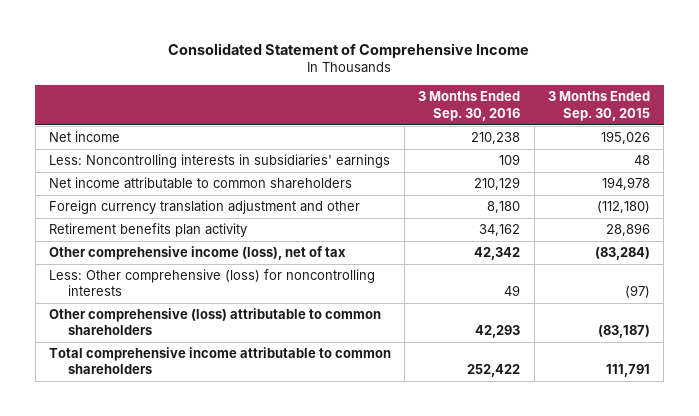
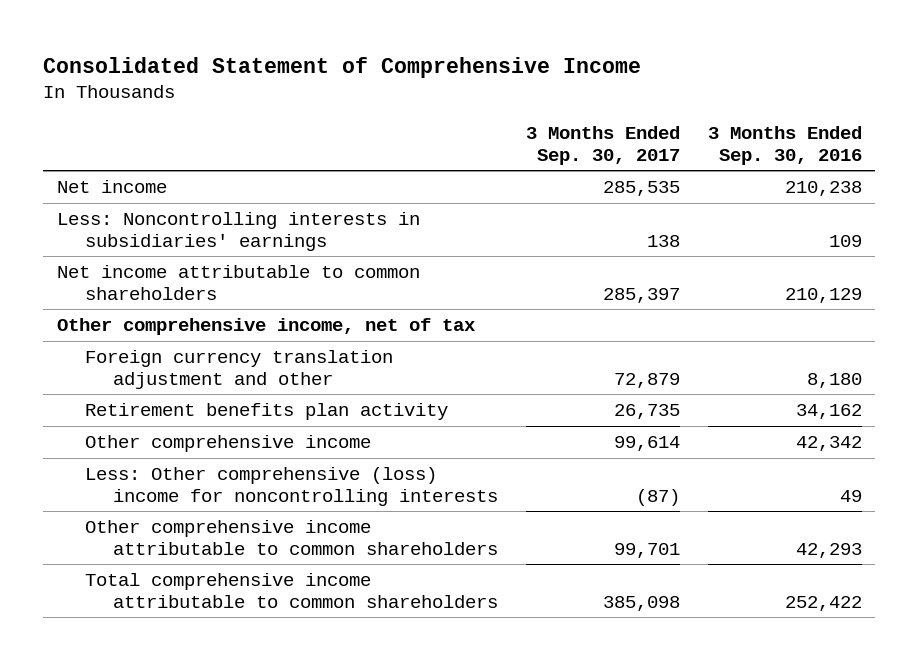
[547,91,650,121] 3 Months Ended Sep. 30, 2015 -> none
none -> [525,125,680,165] 3 Months Ended Sep. 30, 2017
none -> [57,317,476,335] Other comprehensive income, net of tax
[49,246,347,261] Other comprehensive income (loss), net of tax -> [85,434,372,452] Other comprehensive income
[49,269,376,297] Less: Other comprehensive (loss) for noncontrolling interests -> [85,466,499,506] Less: Other comprehensive (loss) income for noncontrolling interests
[49,308,382,336] Other comprehensive (loss) attributable to common shareholders -> [85,519,499,555] Other comprehensive income attributable to common shareholders

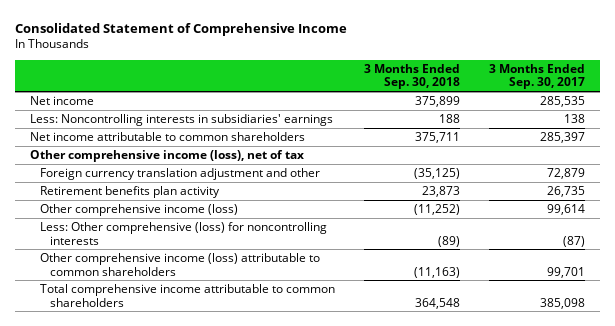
[707,125,862,165] 3 Months Ended Sep. 30, 2016 -> none
none -> [364,63,461,90] 3 Months Ended Sep. 30, 2018
[57,317,476,335] Other comprehensive income, net of tax -> [29,149,304,162] Other comprehensive income (loss), net of tax
[85,434,372,452] Other comprehensive income -> [40,203,239,216] Other comprehensive income (loss)
[85,466,499,506] Less: Other comprehensive (loss) income for noncontrolling interests -> [40,221,328,245] Less: Other comprehensive (loss) for noncontrolling interests
[85,519,499,555] Other comprehensive income attributable to common shareholders -> [40,252,321,276] Other comprehensive income (loss) attributable to common shareholders

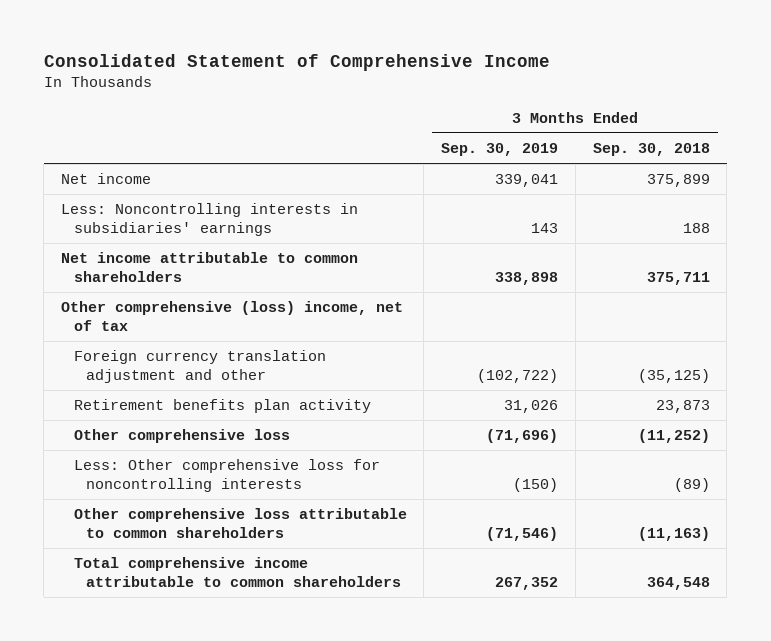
[489,63,586,90] 3 Months Ended Sep. 30, 2017 -> none
none -> [441,142,559,156] Sep. 30, 2019
[29,149,304,162] Other comprehensive income (loss), net of tax -> [60,301,403,331] Other comprehensive (loss) income, net of tax
[40,203,239,216] Other comprehensive income (loss) -> [73,429,290,444] Other comprehensive loss
[40,221,328,245] Less: Other comprehensive (loss) for noncontrolling interests -> [73,459,380,492] Less: Other comprehensive loss for noncontrolling interests
[40,252,321,276] Other comprehensive income (loss) attributable to common shareholders -> [73,508,407,538] Other comprehensive loss attributable to common shareholders

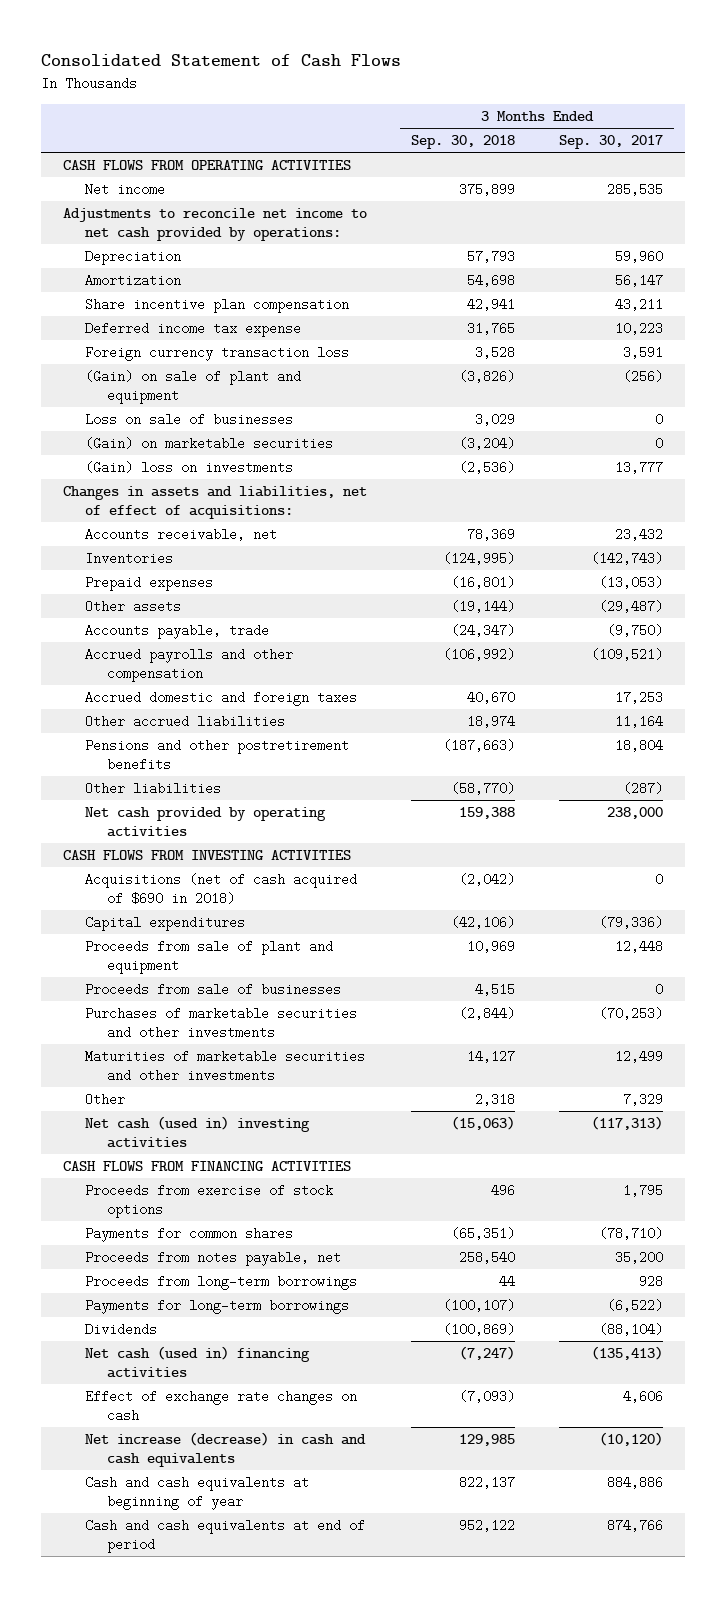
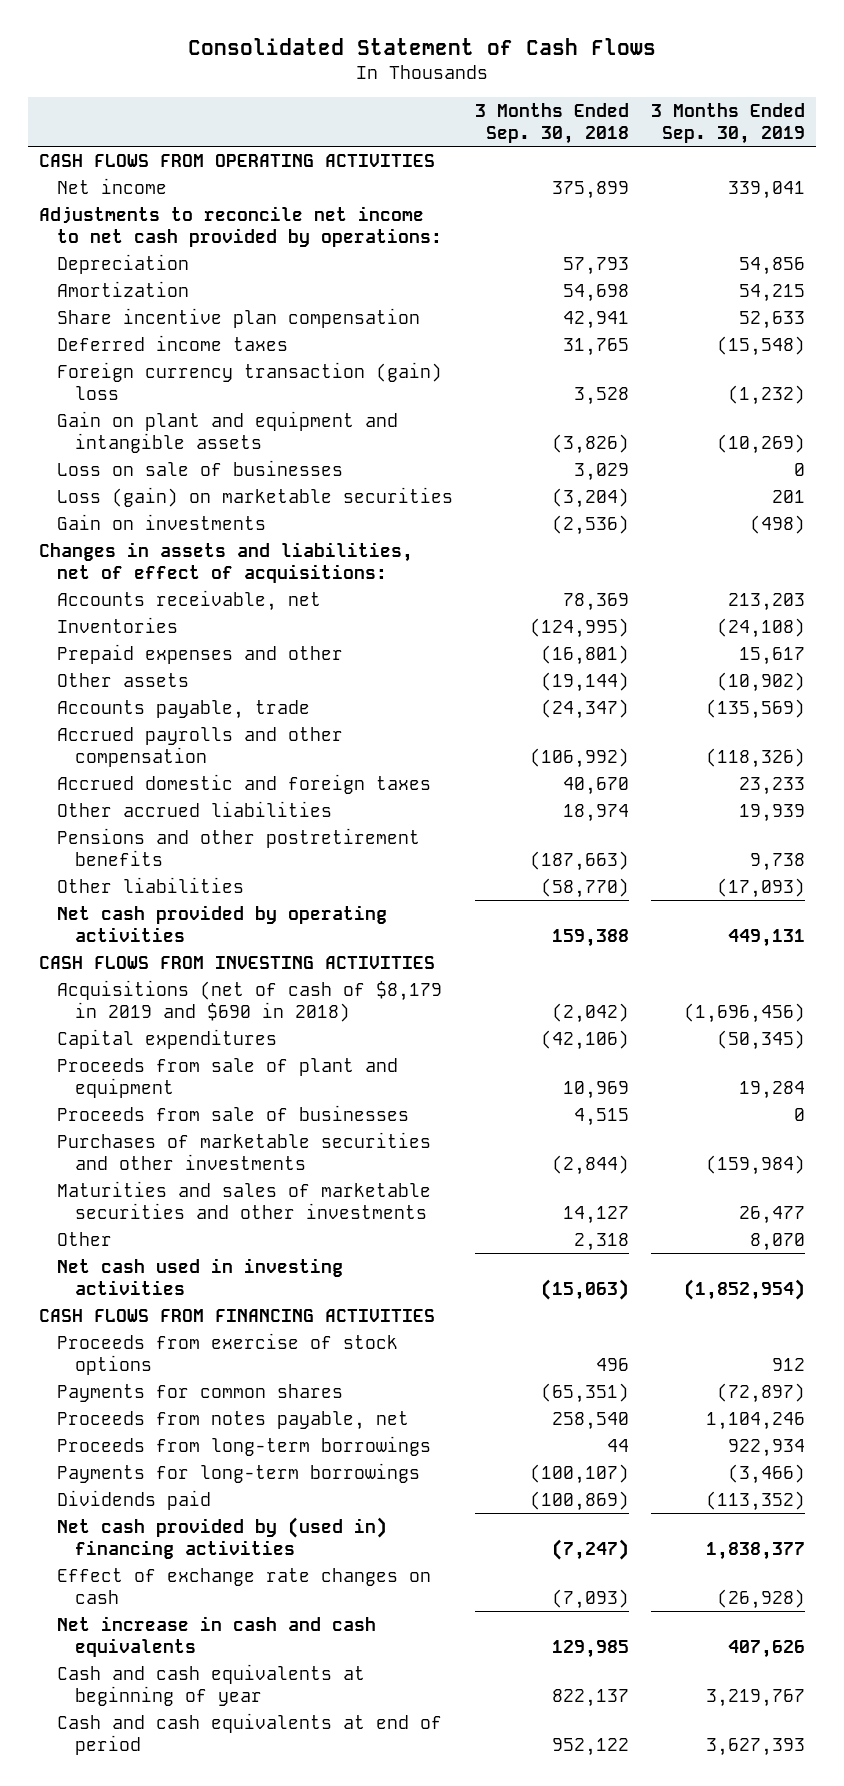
[559,135,664,150] Sep. 30, 2017 -> none
none -> [650,102,805,144] 3 Months Ended Sep. 30, 2019
[85,321,302,337] Deferred income tax expense -> [56,334,288,351] Deferred income taxes
[85,345,350,361] Foreign currency transaction loss -> [56,361,442,400] Foreign currency transaction (gain) loss
[85,369,302,405] (Gain) on sale of plant and equipment -> [56,410,398,453] Gain on plant and equipment and intangible assets
[85,436,334,450] (Gain) on marketable securities -> [56,486,453,507] Loss (gain) on marketable securities
[85,460,294,474] (Gain) loss on investments -> [56,513,266,530] Gain on investments
[85,575,214,591] Prepaid expenses -> [56,643,343,664] Prepaid expenses and other
[85,872,358,906] Acquisitions (net of cash acquired of $690 in 2018) -> [56,979,442,1022] Acquisitions (net of cash of $8,179 in 2019 and $690 in 2018)
[85,1049,366,1083] Maturities of marketable securities and other investments -> [56,1180,431,1219] Maturities and sales of marketable securities and other investments
[85,1115,311,1149] Net cash (used in) investing activities -> [56,1257,343,1295] Net cash used in investing activities
[85,1322,158,1336] Dividends -> [56,1489,211,1510] Dividends paid
[85,1345,311,1379] Net cash (used in) financing activities -> [56,1516,387,1559] Net cash provided by (used in) financing activities
[85,1431,367,1468] Net increase (decrease) in cash and cash equivalents -> [56,1615,376,1657] Net increase in cash and cash equivalents

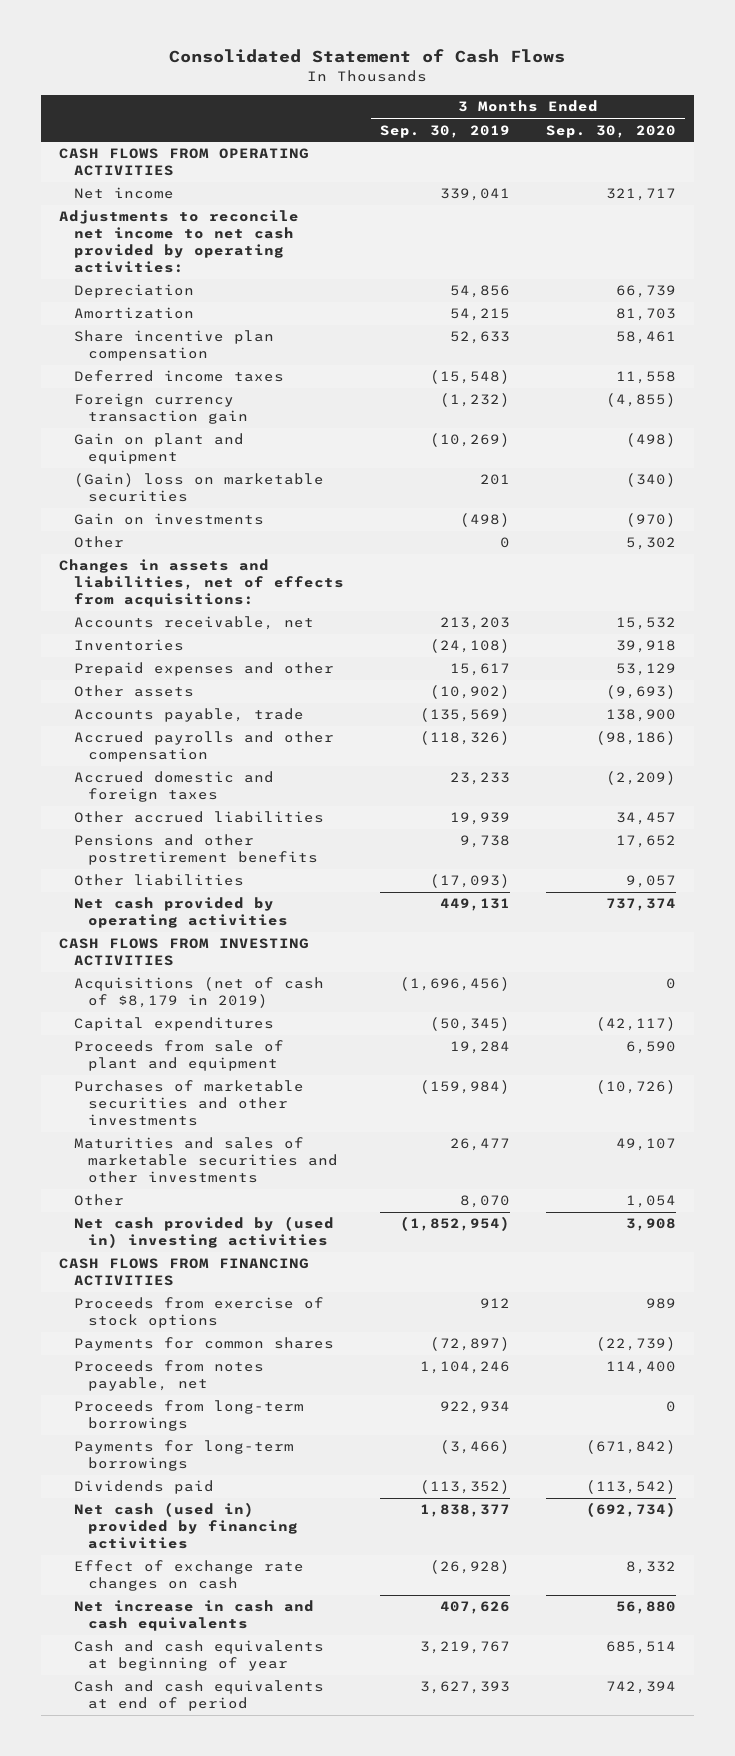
[474,102,629,144] 3 Months Ended Sep. 30, 2018 -> none
none -> [545,124,676,138] Sep. 30, 2020
[38,205,442,247] Adjustments to reconcile net income to net cash provided by operations: -> [59,210,300,274] Adjustments to reconcile net income to net cash provided by operating activities:
[56,459,343,476] Loss on sale of businesses -> none
[56,361,442,400] Foreign currency transaction (gain) loss -> [73,393,249,425] Foreign currency transaction gain
[56,410,398,453] Gain on plant and equipment and intangible assets -> [73,433,244,465] Gain on plant and equipment
[56,486,453,507] Loss (gain) on marketable securities -> [73,473,324,503] (Gain) loss on marketable securities
none -> [73,536,124,549] Other
[38,541,413,583] Changes in assets and liabilities, net of effect of acquisitions: -> [59,559,344,608] Changes in assets and liabilities, net of effects from acquisitions:
[56,979,442,1022] Acquisitions (net of cash of $8,179 in 2019 and $690 in 2018) -> [73,977,324,1009] Acquisitions (net of cash of $8,179 in 2019)
[56,1104,409,1121] Proceeds from sale of businesses -> none
[56,1257,343,1295] Net cash used in investing activities -> [73,1216,334,1249] Net cash provided by (used in) investing activities
[56,1516,387,1559] Net cash provided by (used in) financing activities -> [73,1502,299,1550] Net cash (used in) provided by financing activities

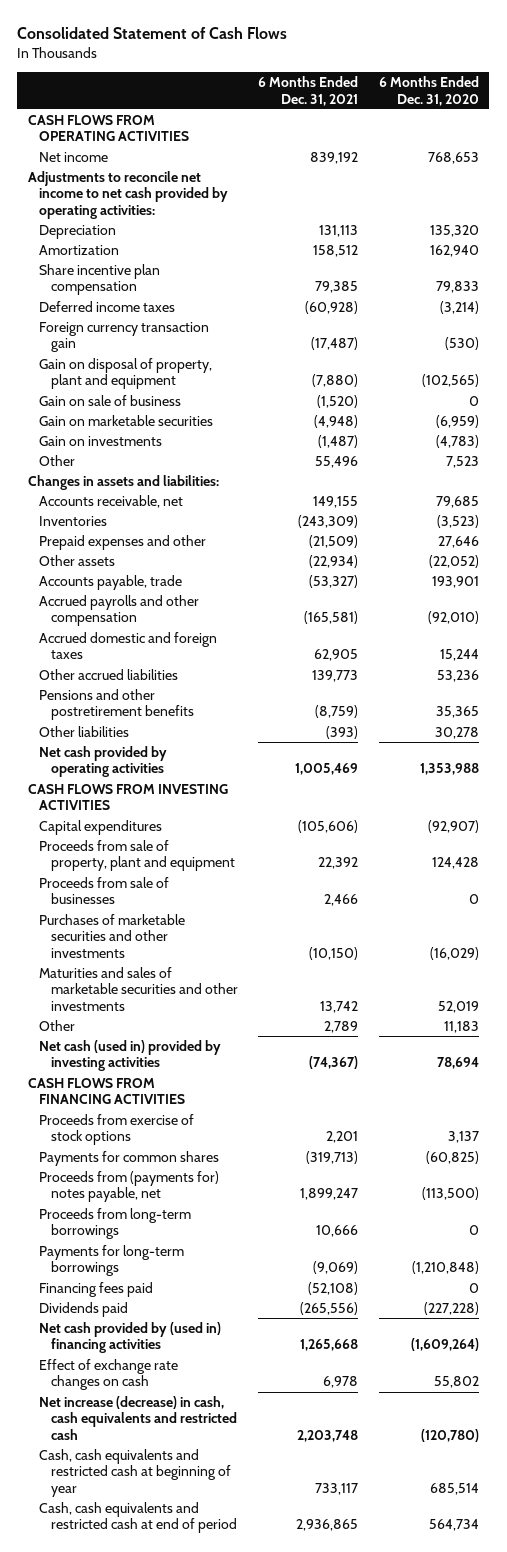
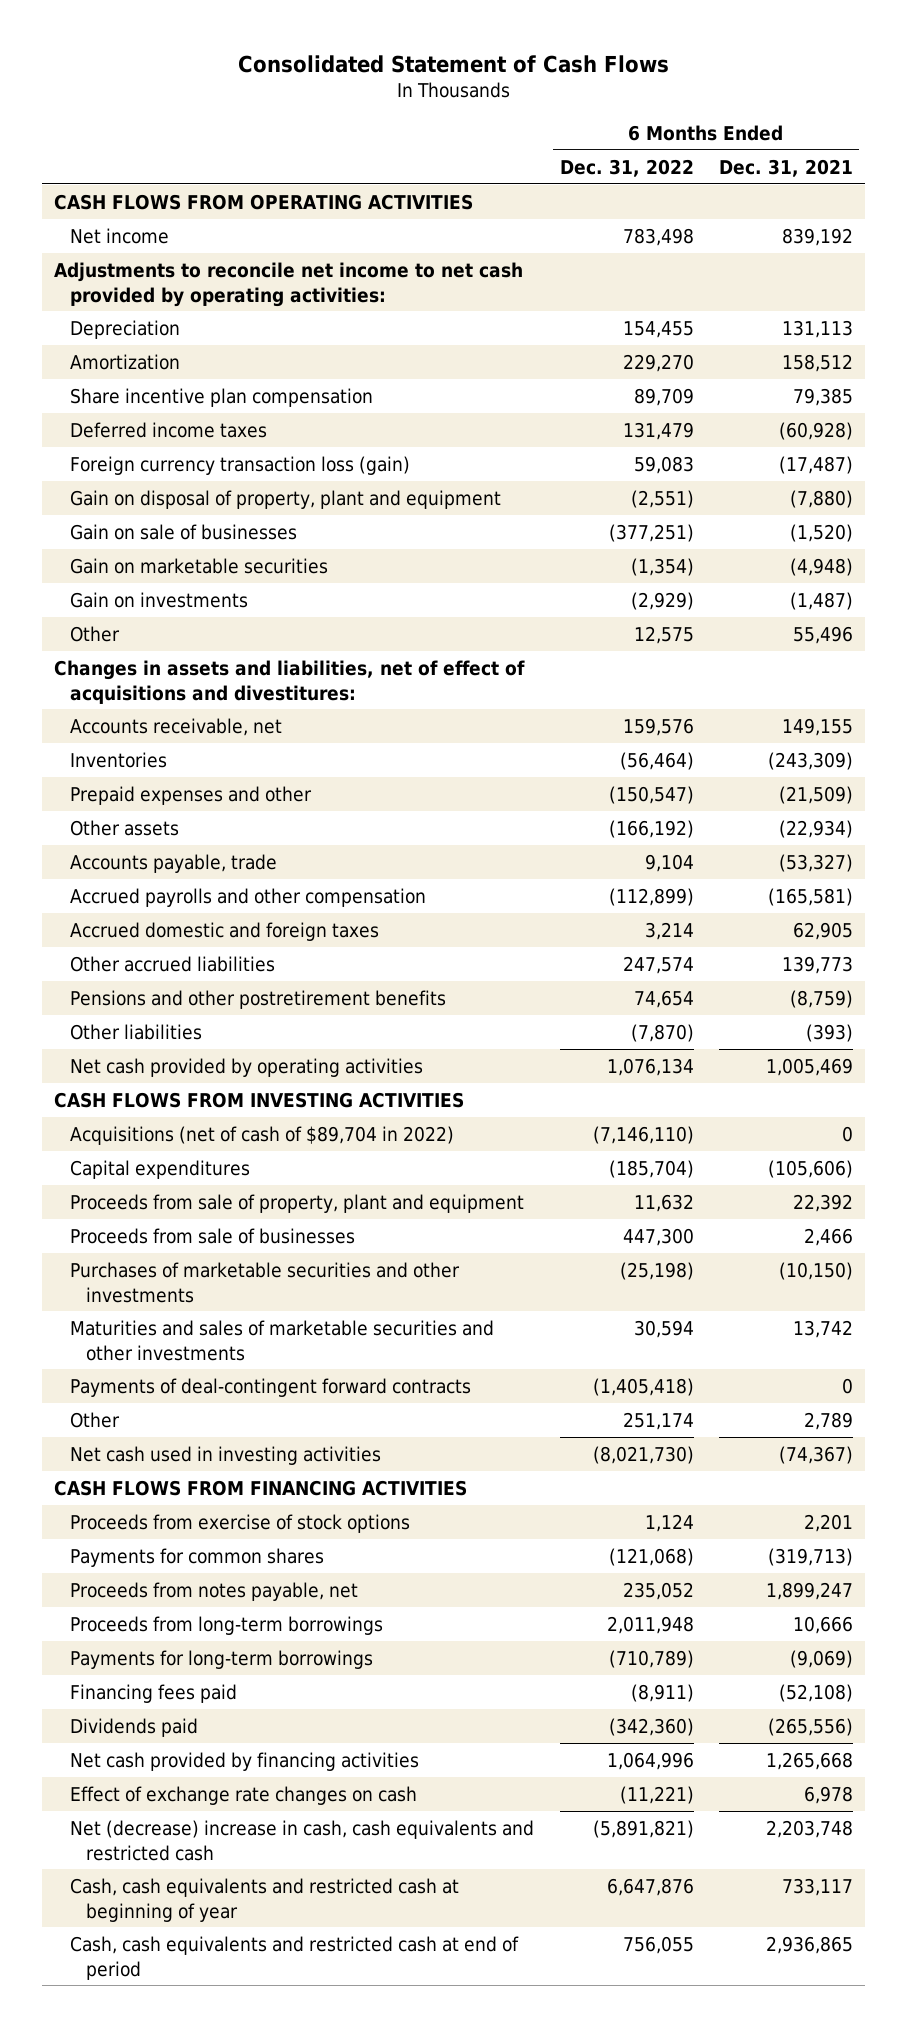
[379,76,480,106] 6 Months Ended Dec. 31, 2020 -> none
none -> [559,158,694,177] Dec. 31, 2022
[39,322,210,353] Foreign currency transaction gain -> [70,455,411,475] Foreign currency transaction loss (gain)
[39,395,182,407] Gain on sale of business -> [70,523,298,540] Gain on sale of businesses
[27,475,219,491] Changes in assets and liabilities: -> [54,659,526,704] Changes in assets and liabilities, net of effect of acquisitions and divestitures:
none -> [70,1125,455,1145] Acquisitions (net of cash of $89,704 in 2022)
none -> [70,1377,472,1397] Payments of deal-contingent forward contracts
[39,1040,222,1072] Net cash (used in) provided by investing activities -> [70,1445,382,1465] Net cash used in investing activities
[39,1171,220,1203] Proceeds from (payments for) notes payable, net -> [70,1581,359,1601] Proceeds from notes payable, net
[39,1322,222,1354] Net cash provided by (used in) financing activities -> [70,1751,420,1771] Net cash provided by financing activities
[39,1396,237,1440] Net increase (decrease) in cash, cash equivalents and restricted cash -> [70,1819,535,1861] Net (decrease) increase in cash, cash equivalents and restricted cash

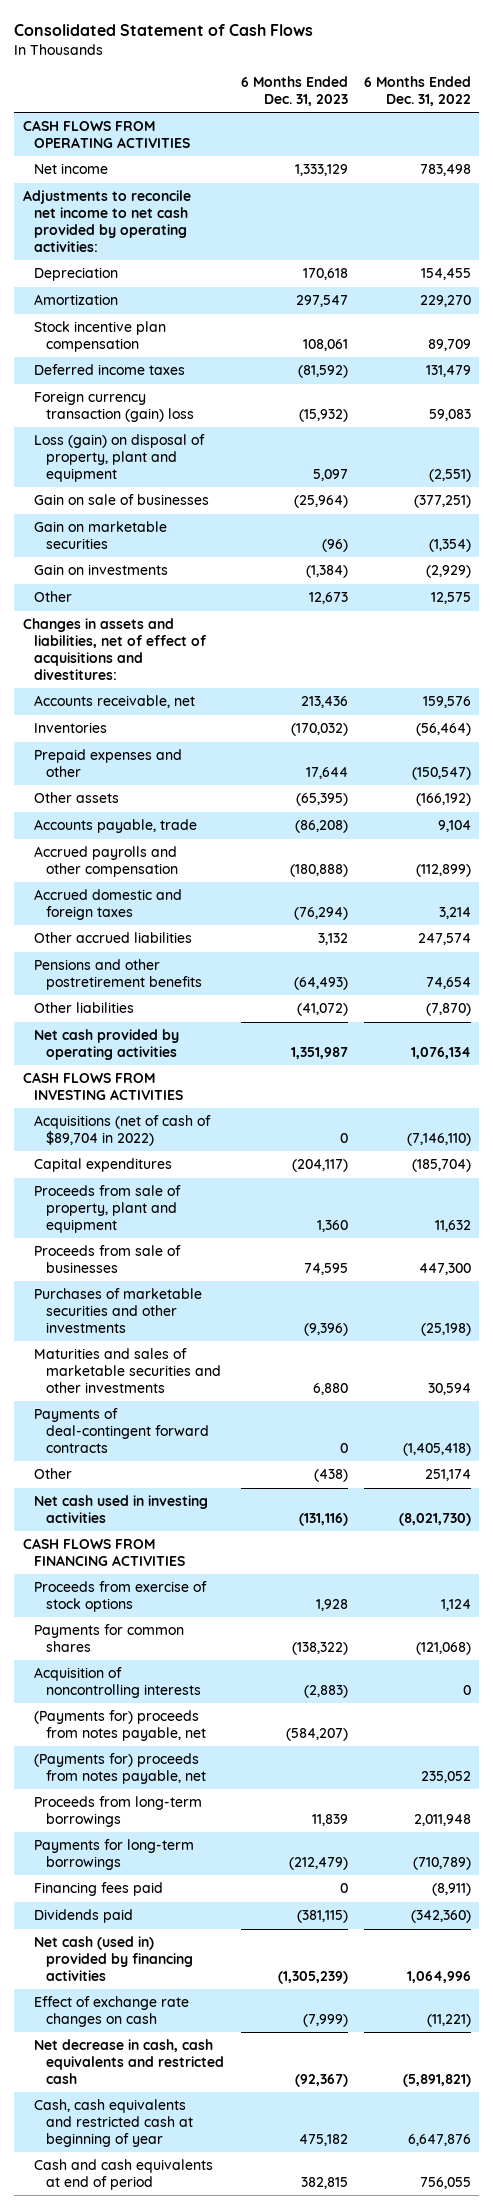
[718,158,853,177] Dec. 31, 2021 -> none
none -> [240,75,348,106] 6 Months Ended Dec. 31, 2023
[70,387,374,407] Share incentive plan compensation -> [34,321,167,353] Stock incentive plan compensation
[70,455,411,475] Foreign currency transaction loss (gain) -> [34,391,195,423] Foreign currency transaction (gain) loss
[70,489,502,509] Gain on disposal of property, plant and equipment -> [34,434,206,482] Loss (gain) on disposal of property, plant and equipment
none -> [34,1667,202,1699] Acquisition of noncontrolling interests
none -> [34,1710,207,1742] (Payments for) proceeds from notes payable, net
[70,1581,359,1601] Proceeds from notes payable, net -> [34,1753,207,1785] (Payments for) proceeds from notes payable, net
[70,1751,420,1771] Net cash provided by financing activities -> [34,1936,194,1981] Net cash (used in) provided by financing activities
[70,1819,535,1861] Net (decrease) increase in cash, cash equivalents and restricted cash -> [34,2039,225,2084] Net decrease in cash, cash equivalents and restricted cash
[70,1935,520,1980] Cash, cash equivalents and restricted cash at end of period -> [34,2159,214,2191] Cash and cash equivalents at end of period

